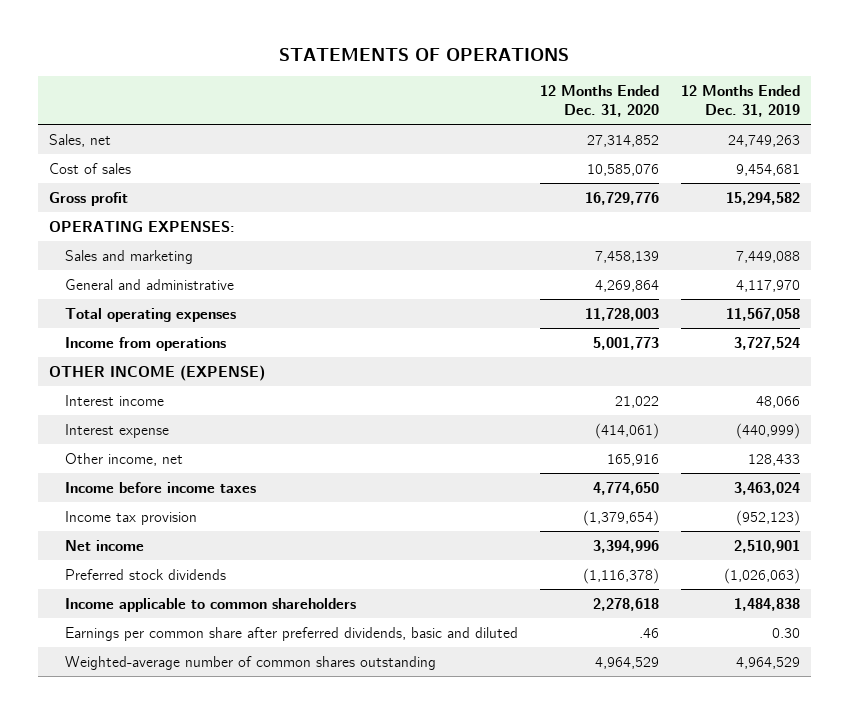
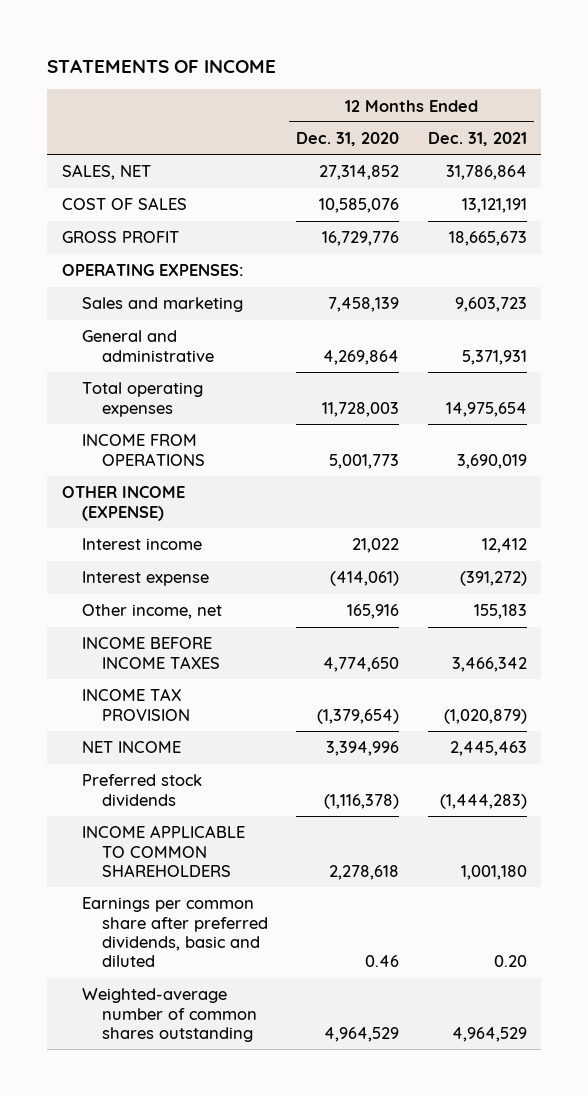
[279,48,570,62] STATEMENTS OF OPERATIONS -> [47,58,277,73] STATEMENTS OF INCOME
[680,85,800,117] 12 Months Ended Dec. 31, 2019 -> none
none -> [427,132,527,147] Dec. 31, 2021
[48,133,111,147] Sales, net -> [61,164,151,181] SALES, NET
[48,162,131,174] Cost of sales -> [61,197,187,211] COST OF SALES
[48,191,128,206] Gross profit -> [61,231,179,244] GROSS PROFIT
[65,336,227,351] Income from operations -> [81,434,205,466] INCOME FROM OPERATIONS
[65,481,257,493] Income before income taxes -> [81,637,220,669] INCOME BEFORE INCOME TAXES
[65,510,198,525] Income tax provision -> [81,688,190,721] INCOME TAX PROVISION
[65,539,145,551] Net income -> [81,741,181,754] NET INCOME
[65,597,357,612] Income applicable to common shareholders -> [81,825,245,877] INCOME APPLICABLE TO COMMON SHAREHOLDERS
[638,627,659,638] .46 -> [365,955,400,968] 0.46

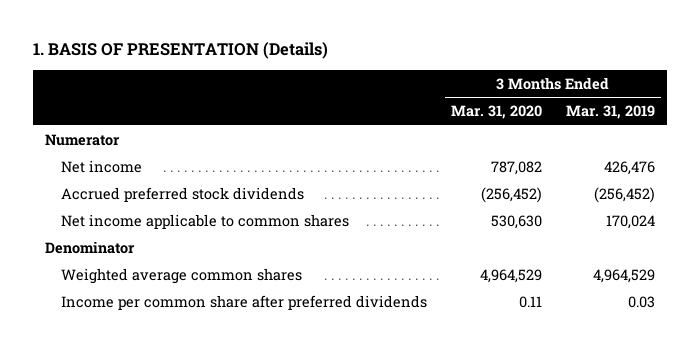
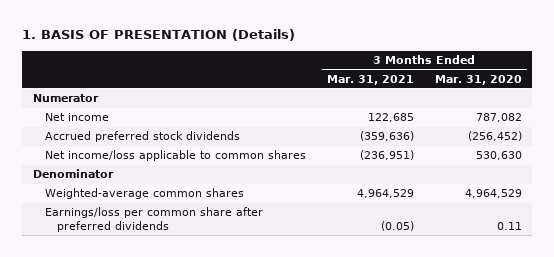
[566,105,656,120] Mar. 31, 2019 -> none
none -> [326,74,414,85] Mar. 31, 2021
[61,213,350,229] Net income applicable to common shares -> [44,150,306,162] Net income/loss applicable to common shares
[61,267,303,284] Weighted average common shares -> [44,188,244,200] Weighted-average common shares
[61,294,428,310] Income per common share after preferred dividends -> [44,207,263,232] Earnings/loss per common share after preferred dividends

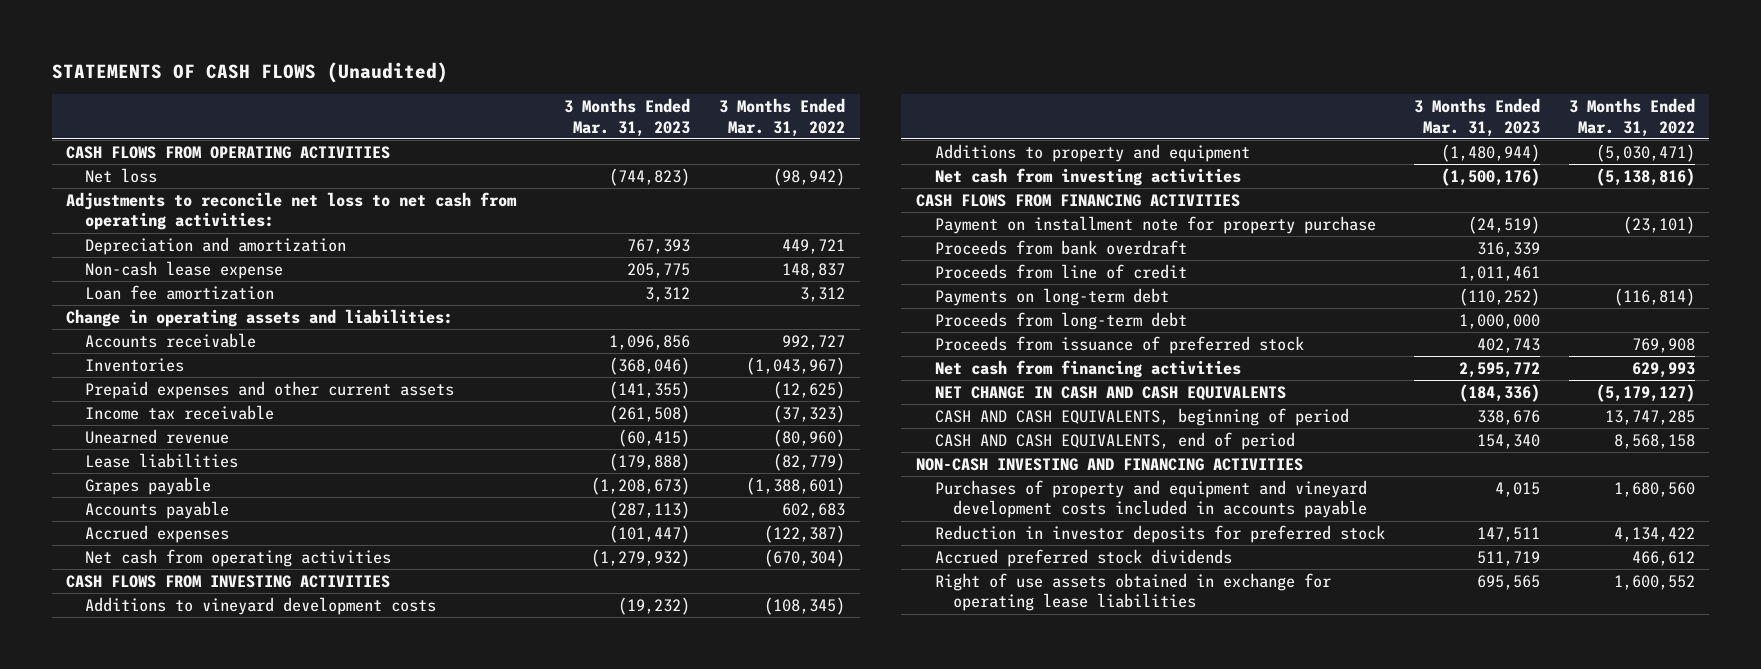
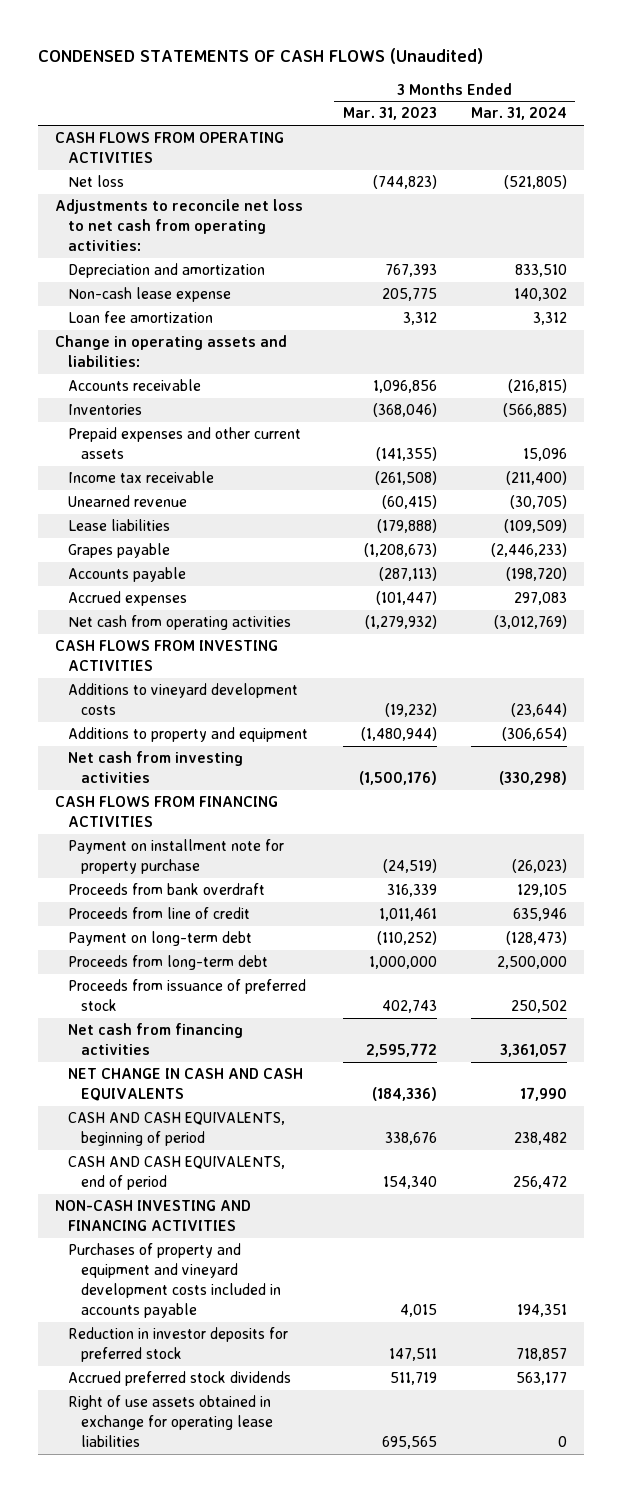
[51,61,448,83] STATEMENTS OF CASH FLOWS (Unaudited) -> [38,48,484,65] CONDENSED STATEMENTS OF CASH FLOWS (Unaudited)
[719,98,846,137] 3 Months Ended Mar. 31, 2022 -> none
none -> [470,107,567,121] Mar. 31, 2024
[934,288,1169,307] Payments on long-term debt -> [68,931,253,947] Payment on long-term debt

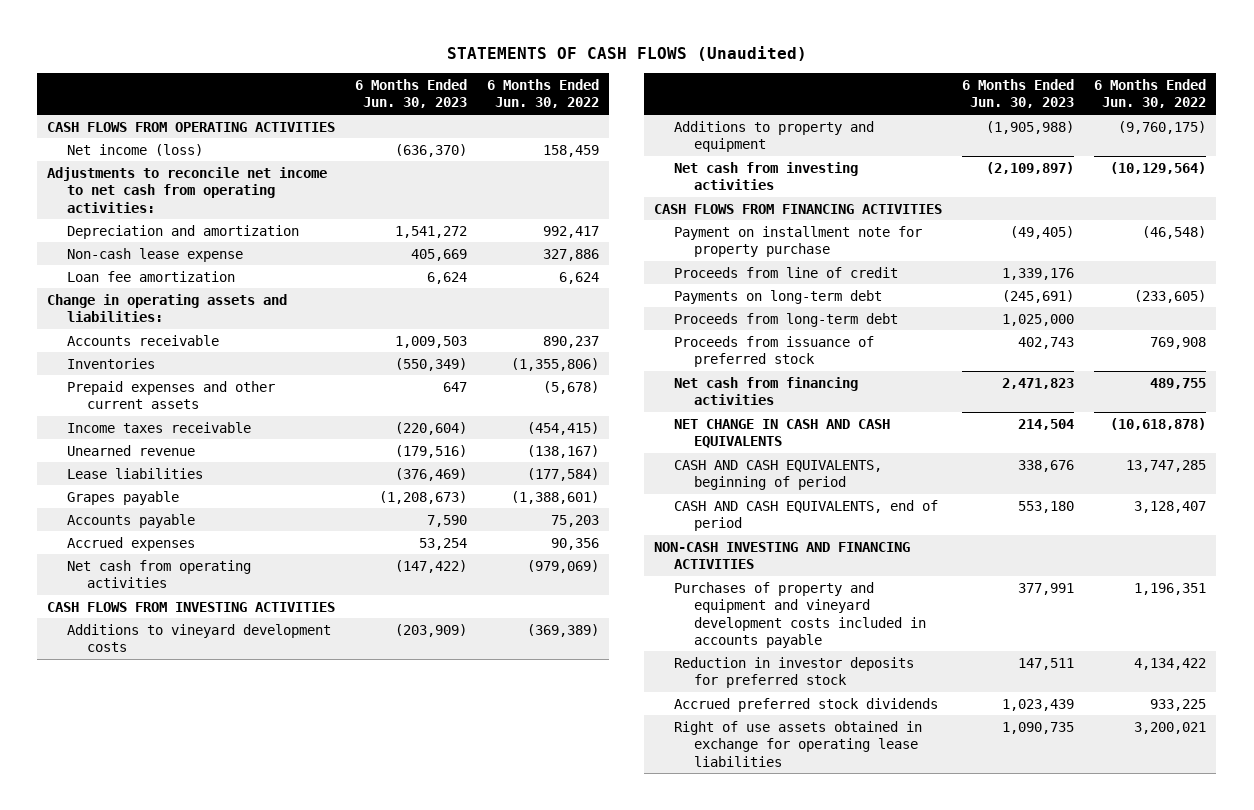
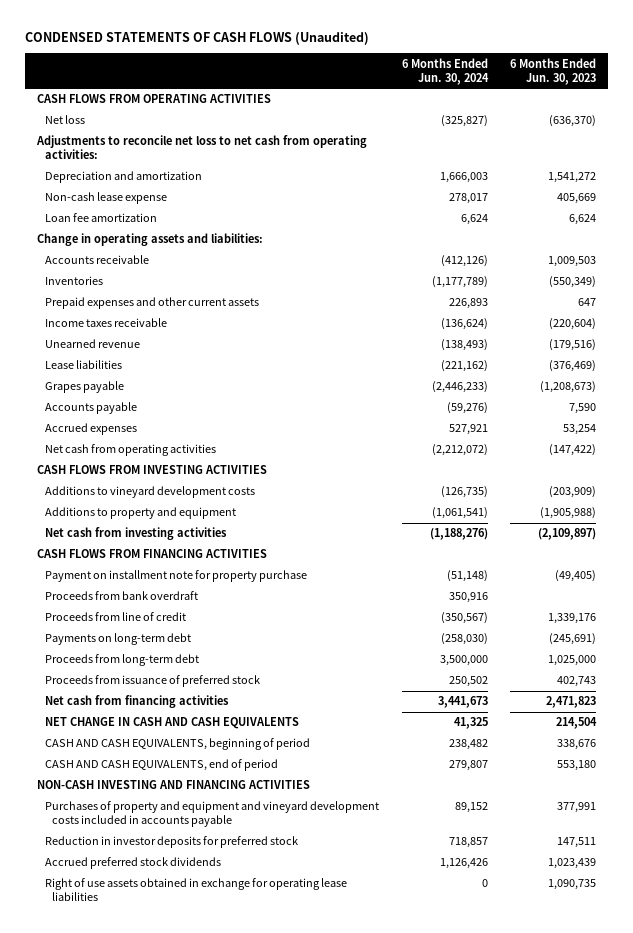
[446,46,807,62] STATEMENTS OF CASH FLOWS (Unaudited) -> [25,32,370,46] CONDENSED STATEMENTS OF CASH FLOWS (Unaudited)
[487,79,600,109] 6 Months Ended Jun. 30, 2022 -> none
none -> [401,57,489,85] 6 Months Ended Jun. 30, 2024
[67,143,204,156] Net income (loss) -> [44,115,85,125] Net loss
[47,166,328,213] Adjustments to reconcile net income to net cash from operating activities: -> [35,135,367,160] Adjustments to reconcile net loss to net cash from operating activities:
none -> [44,591,198,601] Proceeds from bank overdraft

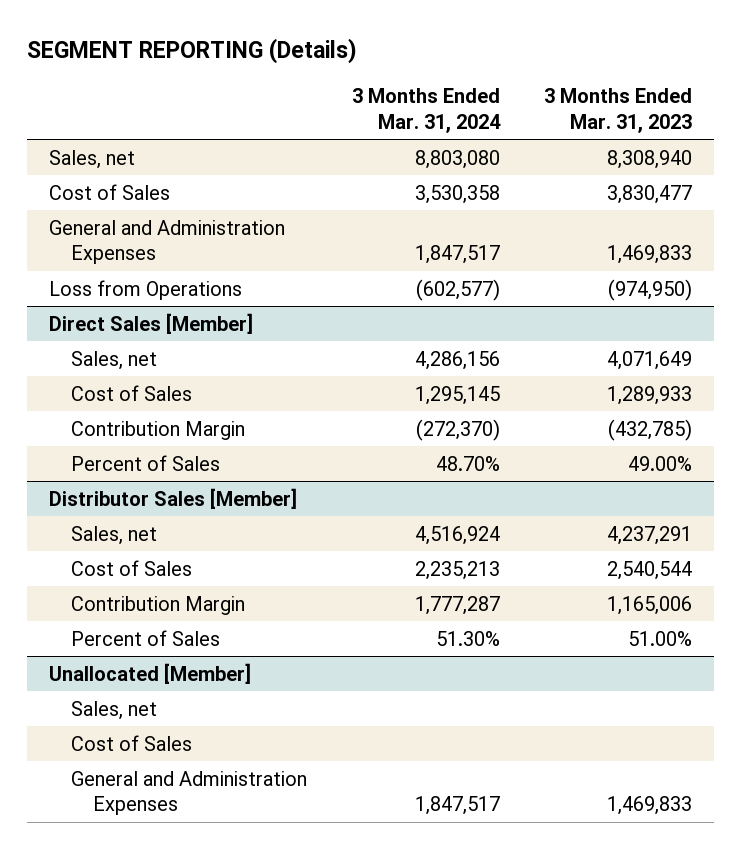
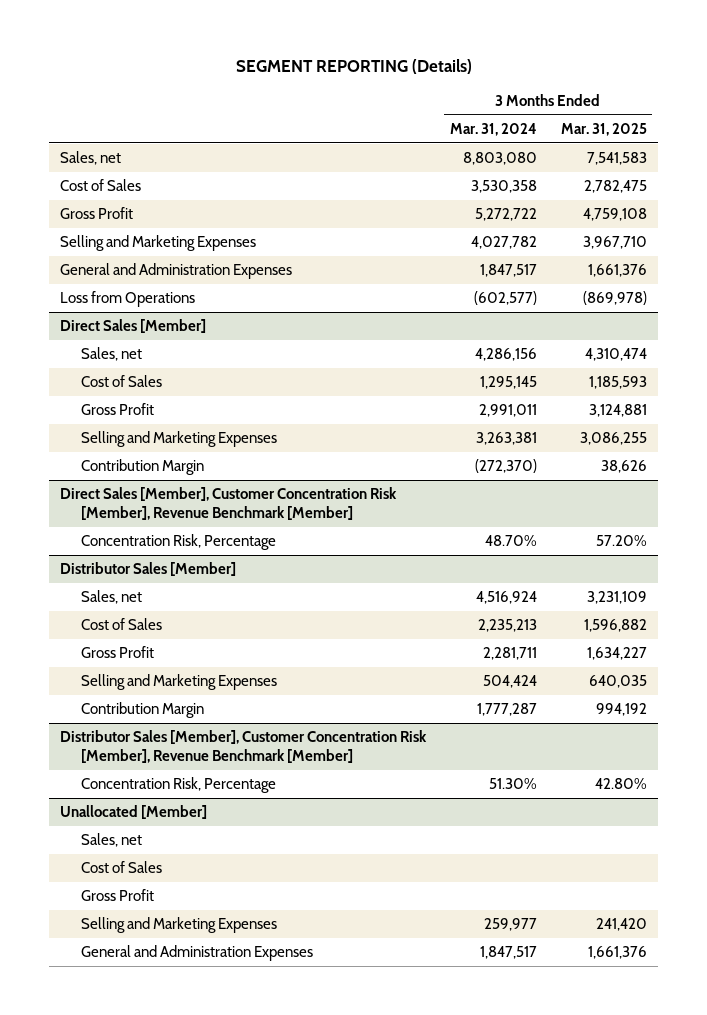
[544,88,693,133] 3 Months Ended Mar. 31, 2023 -> none
none -> [560,122,647,136] Mar. 31, 2025
none -> [60,207,134,220] Gross Profit
none -> [60,235,257,252] Selling and Marketing Expenses
none -> [80,403,154,416] Gross Profit
none -> [80,431,277,448] Selling and Marketing Expenses
none -> [60,487,398,520] Direct Sales [Member], Customer Concentration Risk [Member], Revenue Benchmark [Member]
[71,454,221,471] Percent of Sales -> [80,534,276,551] Concentration Risk, Percentage
none -> [80,646,154,659] Gross Profit
none -> [80,674,277,691] Selling and Marketing Expenses
none -> [60,730,428,763] Distributor Sales [Member], Customer Concentration Risk [Member], Revenue Benchmark [Member]
[71,629,221,646] Percent of Sales -> [80,777,276,794] Concentration Risk, Percentage
none -> [80,889,154,902] Gross Profit
none -> [80,917,277,934] Selling and Marketing Expenses

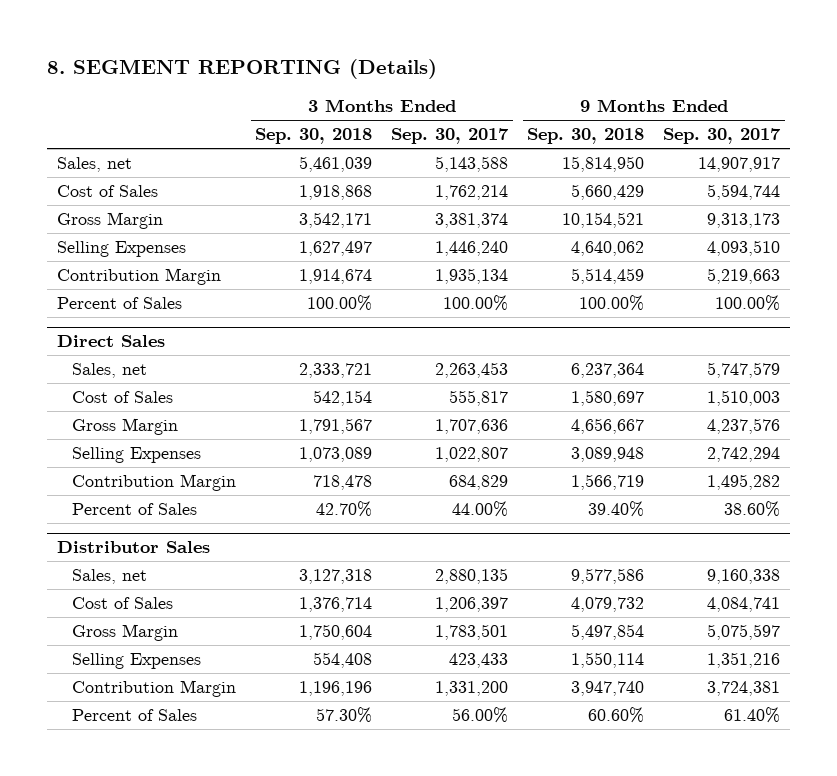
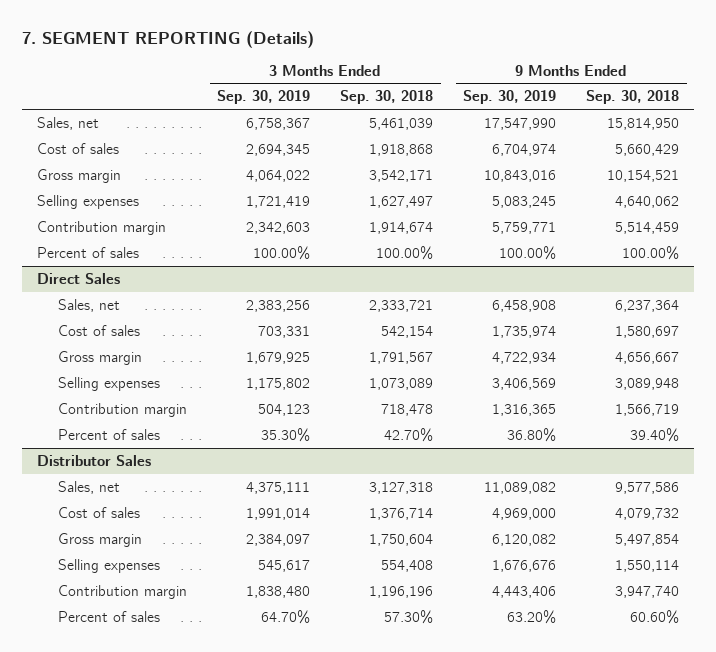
[47,59,438,80] 8. SEGMENT REPORTING (Details) -> [21,30,314,48] 7. SEGMENT REPORTING (Details)
[391,128,510,145] Sep. 30, 2017 -> none
[663,128,782,145] Sep. 30, 2017 -> none
none -> [217,90,311,105] Sep. 30, 2019
none -> [463,90,557,105] Sep. 30, 2019
[56,185,158,198] Cost of Sales -> [36,142,119,154] Cost of sales
[56,212,163,230] Gross Margin -> [36,168,121,183] Gross margin
[56,241,186,258] Selling Expenses -> [36,194,139,209] Selling expenses
[56,268,221,286] Contribution Margin -> [36,220,166,235] Contribution margin
[56,297,182,310] Percent of Sales -> [36,246,139,258] Percent of sales
[72,391,174,404] Cost of Sales -> [58,324,141,336] Cost of sales
[72,418,179,436] Gross Margin -> [58,350,143,365] Gross margin
[72,447,202,464] Selling Expenses -> [58,376,161,391] Selling expenses
[72,474,237,492] Contribution Margin -> [58,402,188,417] Contribution margin
[72,503,198,516] Percent of Sales -> [58,428,161,440] Percent of sales
[72,597,174,610] Cost of Sales -> [58,506,141,518] Cost of sales
[72,624,179,642] Gross Margin -> [58,532,143,547] Gross margin
[72,653,202,670] Selling Expenses -> [58,558,161,573] Selling expenses
[72,680,237,698] Contribution Margin -> [58,584,188,599] Contribution margin
[72,709,198,722] Percent of Sales -> [58,610,161,622] Percent of sales

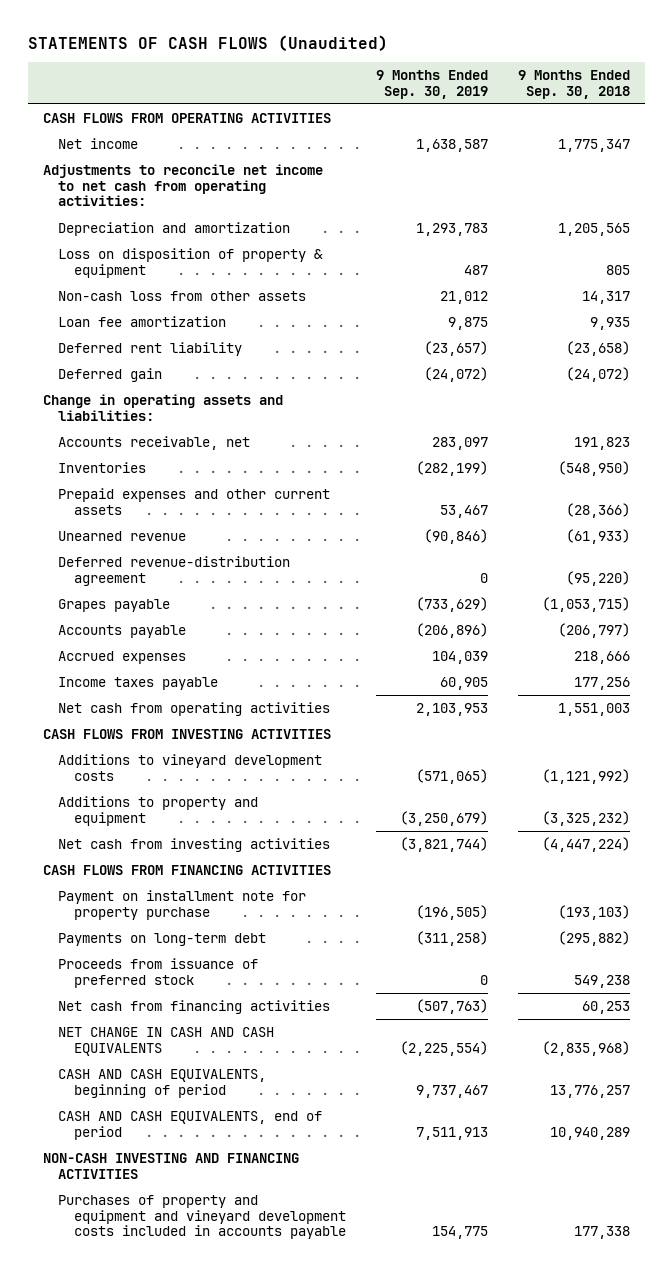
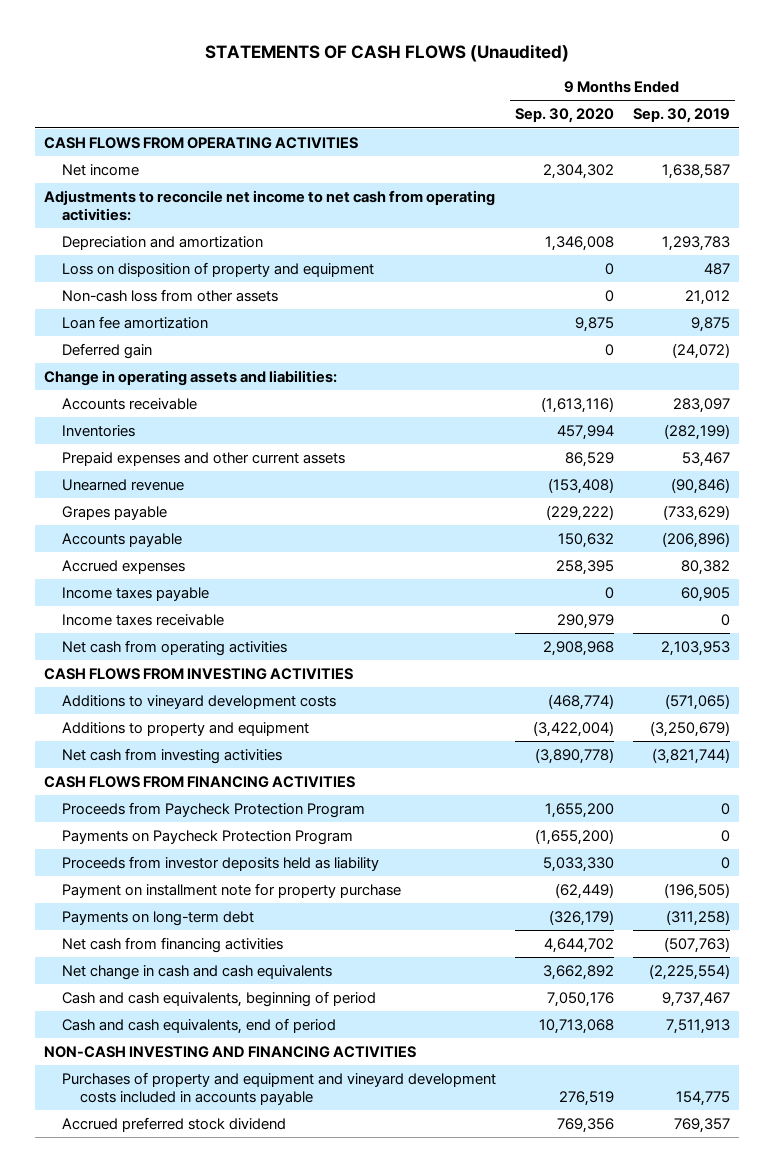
[517,69,630,99] 9 Months Ended Sep. 30, 2018 -> none
none -> [514,108,614,124] Sep. 30, 2020
[58,247,324,278] Loss on disposition of property & equipment -> [61,262,374,278] Loss on disposition of property and equipment
[58,341,243,356] Deferred rent liability -> none
[58,435,251,450] Accounts receivable, net -> [61,398,197,411] Accounts receivable
[58,555,291,586] Deferred revenue-distribution agreement -> none
[431,650,488,664] 104,039 -> [680,560,730,576] 80,382
none -> [61,614,224,627] Income taxes receivable
none -> [61,802,365,819] Proceeds from Paycheck Protection Program
none -> [61,830,353,846] Payments on Paycheck Protection Program
none -> [61,856,379,872] Proceeds from investor deposits held as liability
[58,957,259,988] Proceeds from issuance of preferred stock -> none
[58,1026,275,1056] NET CHANGE IN CASH AND CASH EQUIVALENTS -> [61,965,332,981] Net change in cash and cash equivalents
[58,1068,267,1098] CASH AND CASH EQUIVALENTS, beginning of period -> [61,991,376,1008] Cash and cash equivalents, beginning of period
[58,1110,323,1140] CASH AND CASH EQUIVALENTS, end of period -> [61,1018,336,1035] Cash and cash equivalents, end of period
none -> [61,1117,286,1133] Accrued preferred stock dividend

